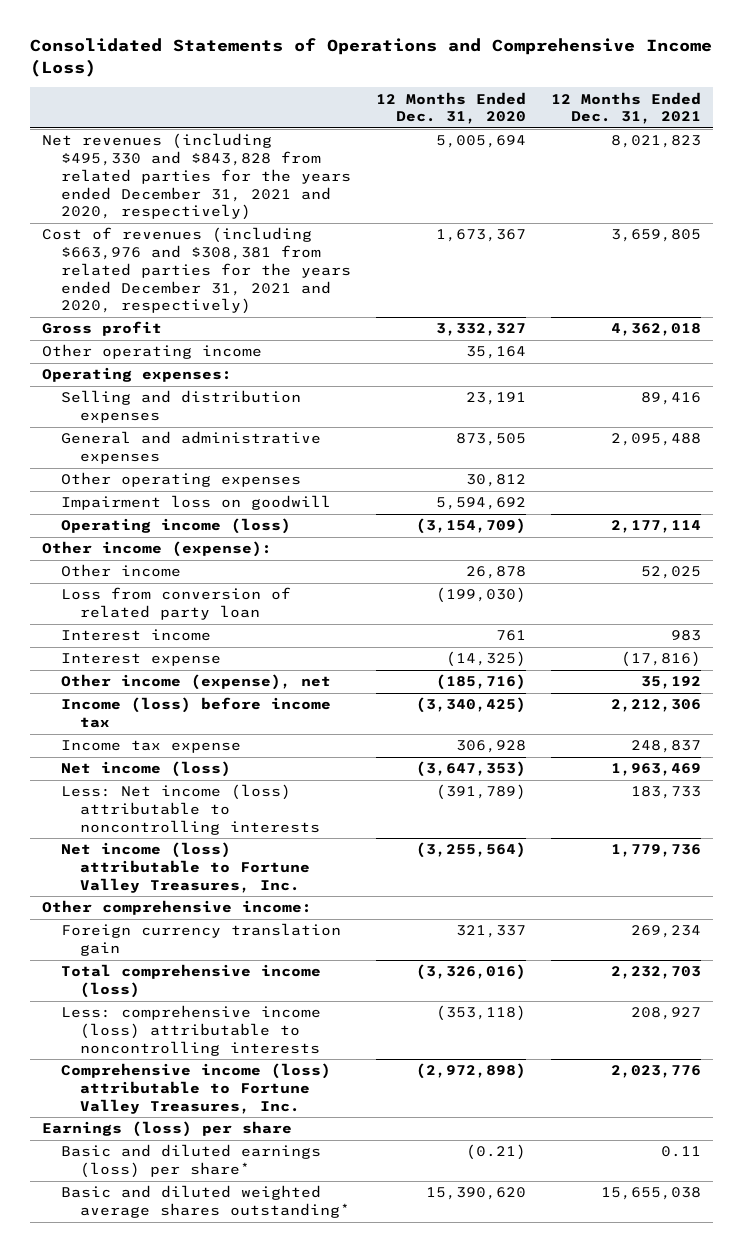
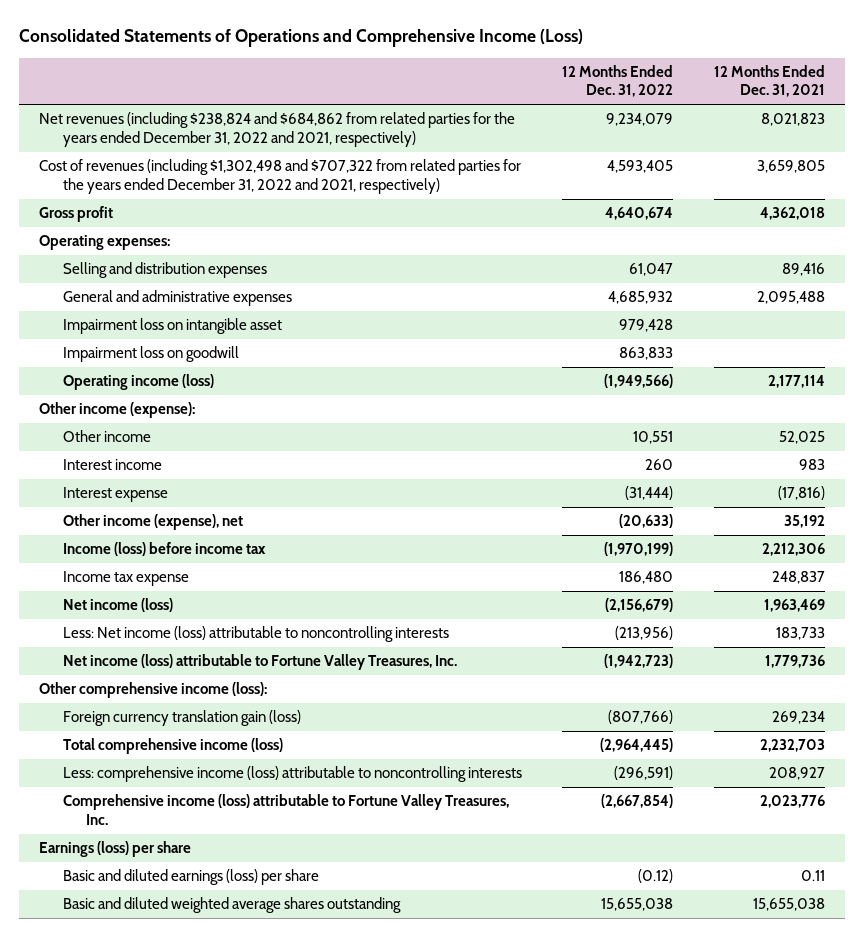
[375,91,526,125] 12 Months Ended Dec. 31, 2020 -> none
none -> [562,64,674,98] 12 Months Ended Dec. 31, 2022
[42,133,351,221] Net revenues (including $495,330 and $843,828 from related parties for the years ended December 31, 2021 and 2020, respectively) -> [39,112,516,147] Net revenues (including $238,824 and $684,862 from related parties for the years ended December 31, 2022 and 2021, respectively)
[42,227,351,315] Cost of revenues (including $663,976 and $308,381 from related parties for the years ended December 31, 2021 and 2020, respectively) -> [39,159,522,194] Cost of revenues (including $1,302,498 and $707,322 from related parties for the years ended December 31, 2022 and 2021, respectively)
[42,344,263,360] Other operating income -> none
[60,472,301,488] Other operating expenses -> none
none -> [62,318,282,335] Impairment loss on intangible asset
[60,587,291,621] Loss from conversion of related party loan -> none
[42,900,313,916] Other comprehensive income: -> [39,682,268,699] Other comprehensive income (loss):
[60,923,341,957] Foreign currency translation gain -> [62,710,301,727] Foreign currency translation gain (loss)
[60,1144,321,1179] Basic and diluted earnings (loss) per share* -> [62,869,319,886] Basic and diluted earnings (loss) per share
[60,1185,350,1219] Basic and diluted weighted average shares outstanding* -> [62,897,401,914] Basic and diluted weighted average shares outstanding

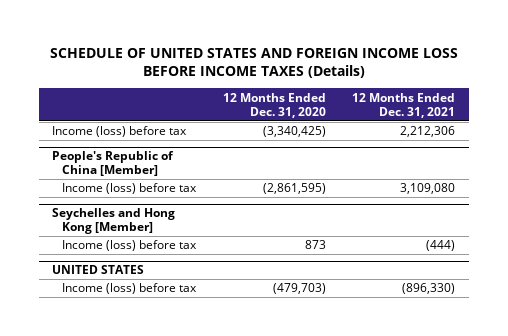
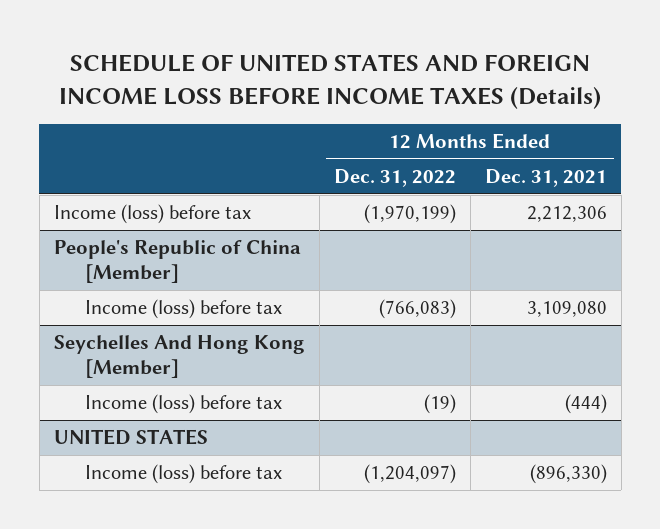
[222,92,326,118] 12 Months Ended Dec. 31, 2020 -> none
none -> [333,168,456,187] Dec. 31, 2022
[52,208,176,235] Seychelles and Hong Kong [Member] -> [53,335,305,379] Seychelles And Hong Kong [Member]

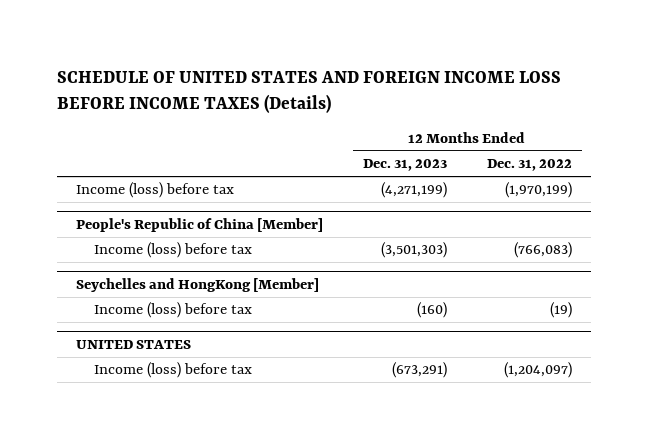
[484,168,607,187] Dec. 31, 2021 -> none
none -> [363,159,448,172] Dec. 31, 2023
[53,335,305,379] Seychelles And Hong Kong [Member] -> [76,278,320,293] Seychelles and HongKong [Member]

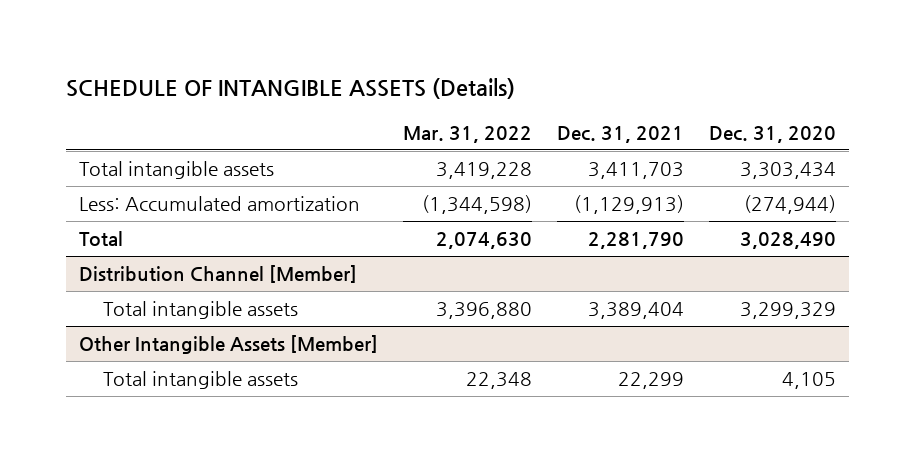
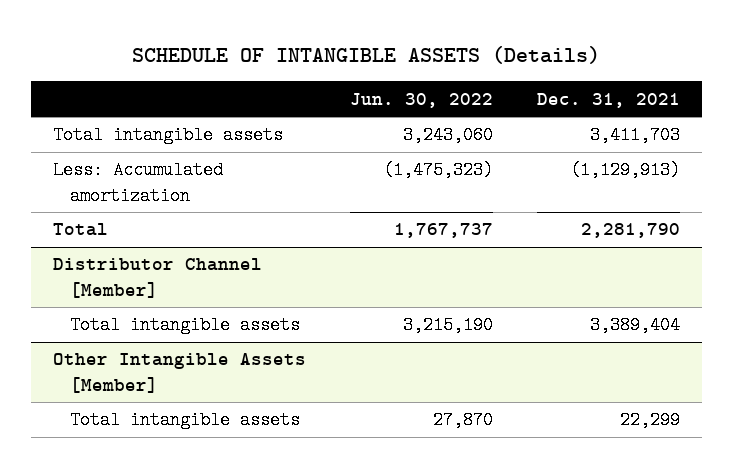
[402,125,532,143] Mar. 31, 2022 -> none
[709,125,837,143] Dec. 31, 2020 -> none
none -> [349,92,493,108] Jun. 30, 2022
[78,265,357,284] Distribution Channel [Member] -> [53,258,263,298] Distributor Channel [Member]

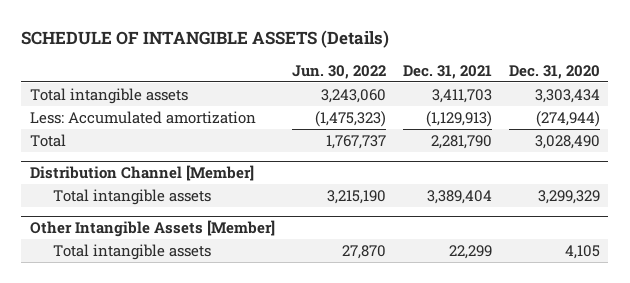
none -> [508,64,600,79] Dec. 31, 2020
[53,258,263,298] Distributor Channel [Member] -> [29,165,254,182] Distribution Channel [Member]

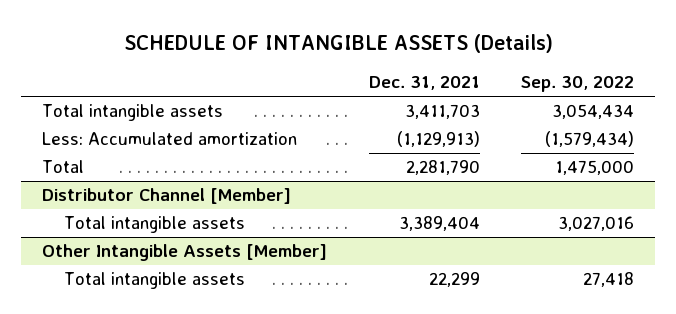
[291,64,386,79] Jun. 30, 2022 -> none
[508,64,600,79] Dec. 31, 2020 -> none
none -> [521,76,635,93] Sep. 30, 2022
[29,165,254,182] Distribution Channel [Member] -> [41,188,291,205] Distributor Channel [Member]

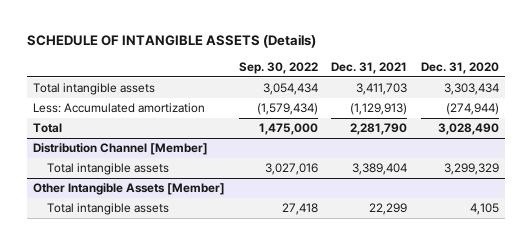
none -> [420,61,499,74] Dec. 31, 2020
[41,188,291,205] Distributor Channel [Member] -> [33,143,209,156] Distribution Channel [Member]

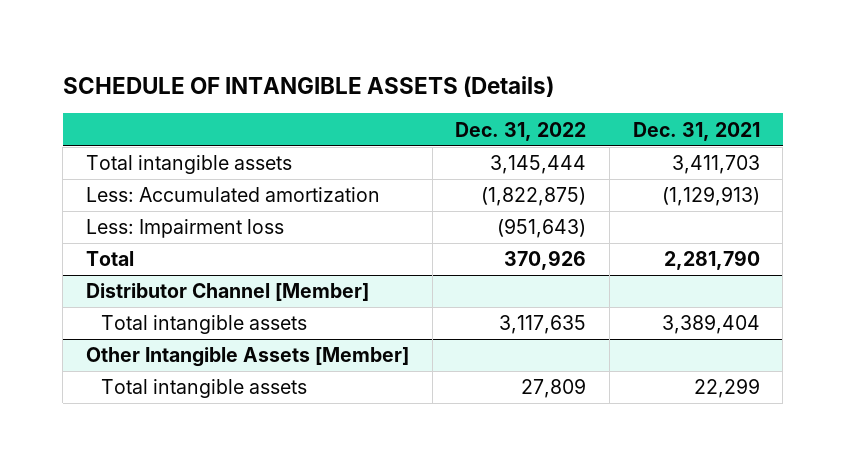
[238,61,318,74] Sep. 30, 2022 -> none
[420,61,499,74] Dec. 31, 2020 -> none
none -> [455,121,587,141] Dec. 31, 2022
none -> [86,219,285,239] Less: Impairment loss
[33,143,209,156] Distribution Channel [Member] -> [86,283,370,302] Distributor Channel [Member]

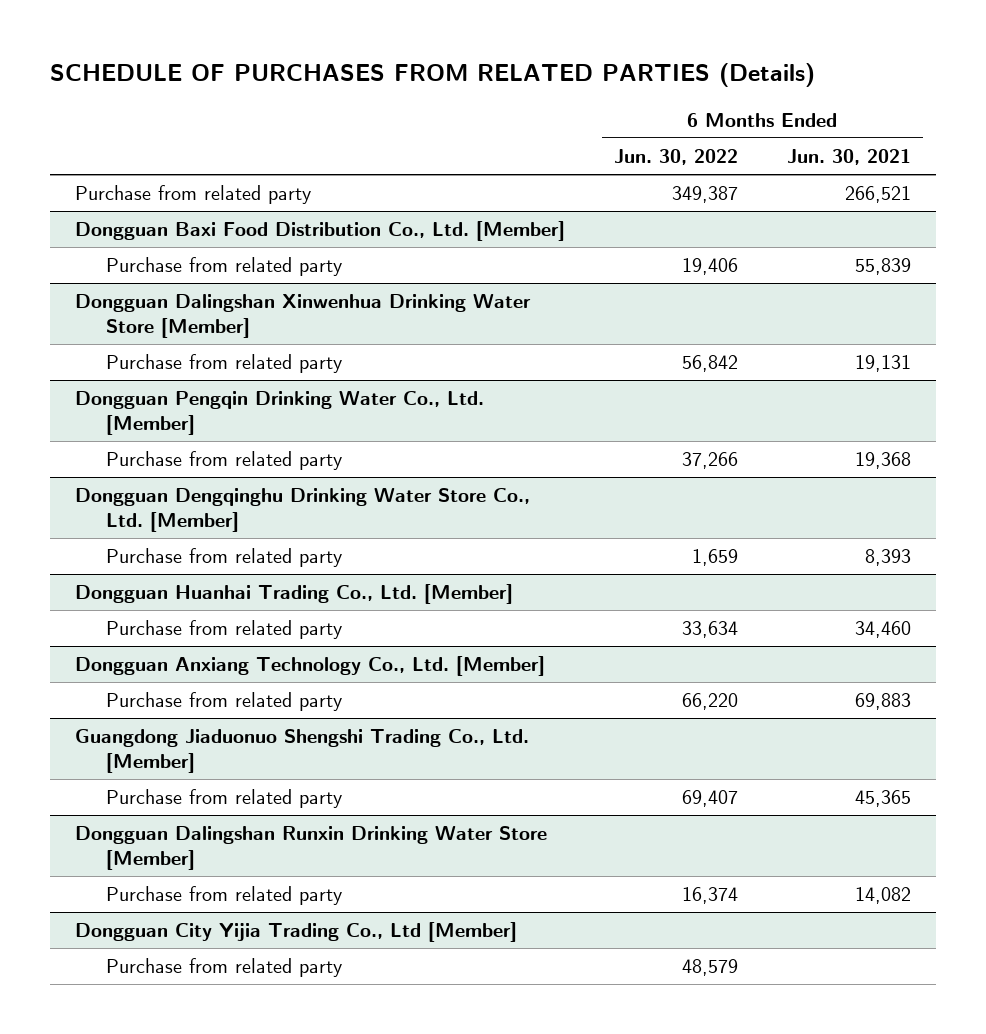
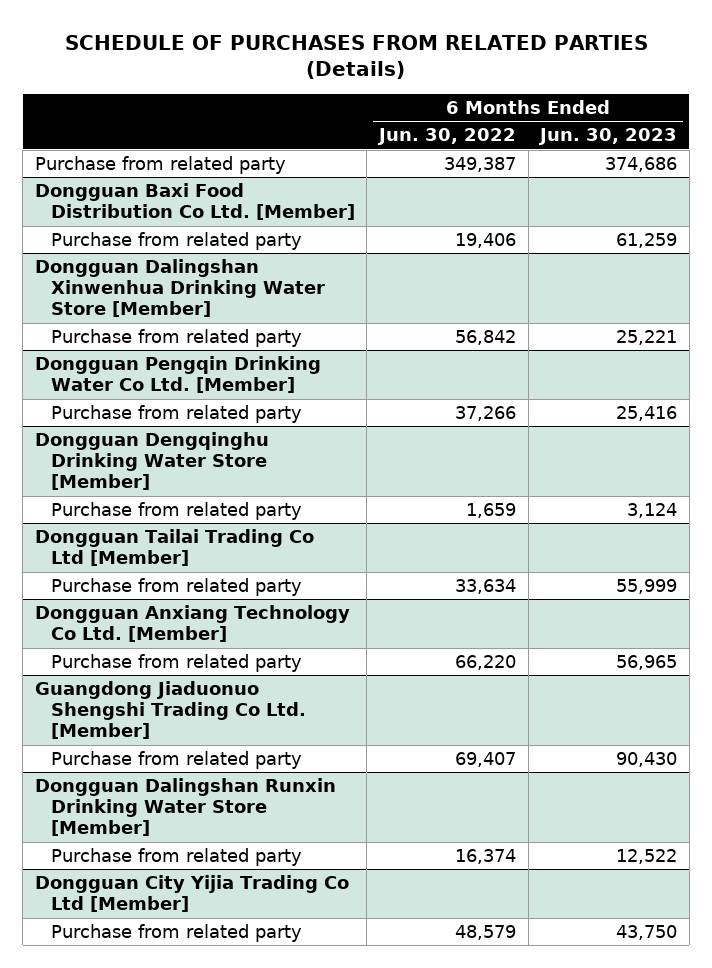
[787,149,912,166] Jun. 30, 2021 -> none
none -> [538,128,678,146] Jun. 30, 2023
[74,221,565,242] Dongguan Baxi Food Distribution Co., Ltd. [Member] -> [35,183,355,221] Dongguan Baxi Food Distribution Co Ltd. [Member]
[74,391,484,435] Dongguan Pengqin Drinking Water Co., Ltd. [Member] -> [35,356,322,394] Dongguan Pengqin Drinking Water Co Ltd. [Member]
[74,488,530,532] Dongguan Dengqinghu Drinking Water Store Co., Ltd. [Member] -> [35,432,270,491] Dongguan Dengqinghu Drinking Water Store [Member]
[74,584,513,605] Dongguan Huanhai Trading Co., Ltd. [Member] -> [35,529,315,567] Dongguan Tailai Trading Co Ltd [Member]
[74,656,545,677] Dongguan Anxiang Technology Co., Ltd. [Member] -> [35,605,351,643] Dongguan Anxiang Technology Co Ltd. [Member]
[74,729,529,773] Guangdong Jiaduonuo Shengshi Trading Co., Ltd. [Member] -> [35,681,306,740] Guangdong Jiaduonuo Shengshi Trading Co Ltd. [Member]
[74,922,517,943] Dongguan City Yijia Trading Co., Ltd [Member] -> [35,875,350,913] Dongguan City Yijia Trading Co Ltd [Member]

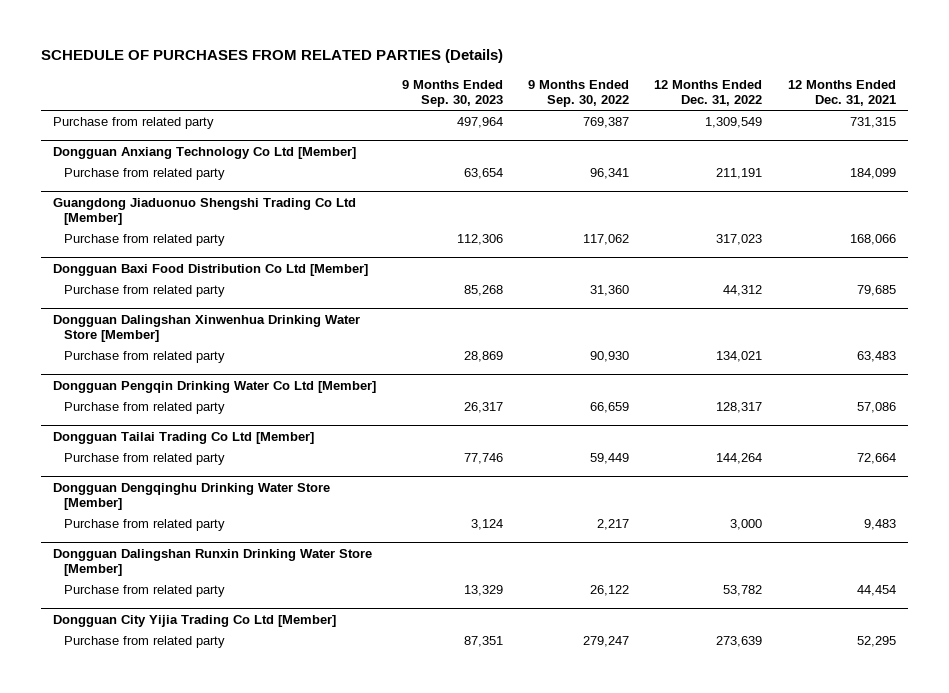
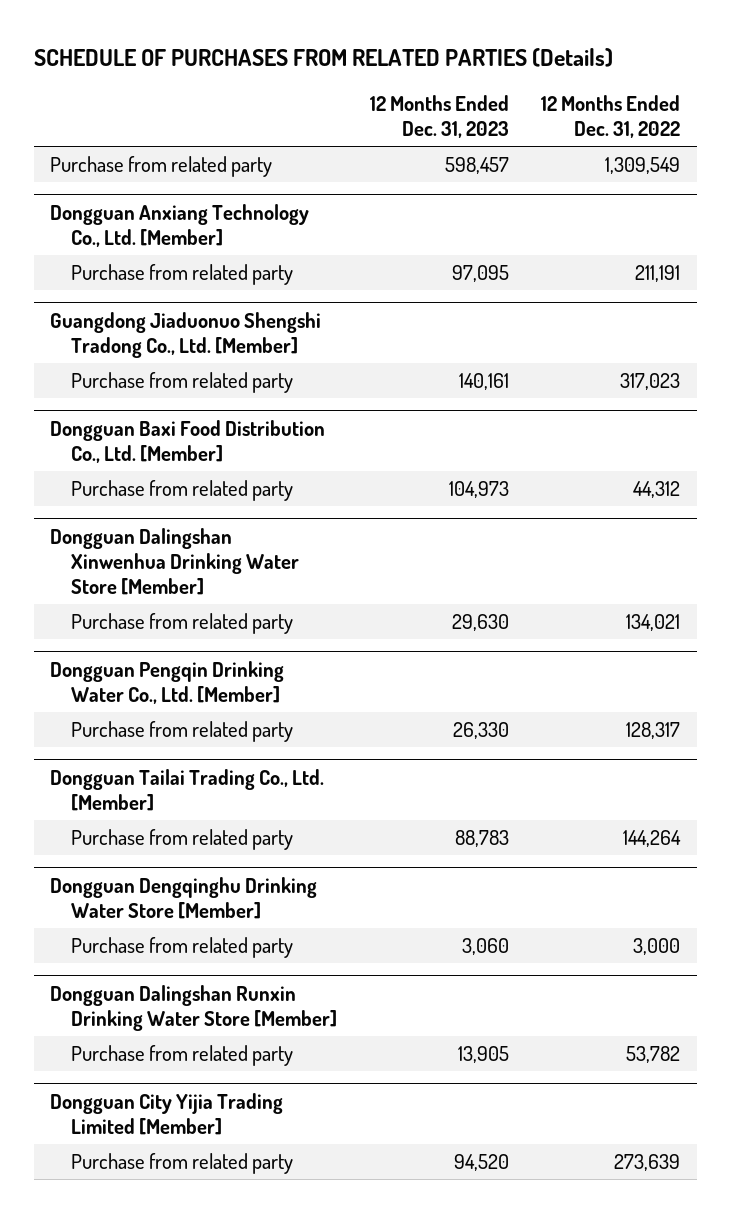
[401,79,503,107] 9 Months Ended Sep. 30, 2023 -> none
[527,79,629,107] 9 Months Ended Sep. 30, 2022 -> none
[787,79,896,106] 12 Months Ended Dec. 31, 2021 -> none
none -> [369,95,509,139] 12 Months Ended Dec. 31, 2023
[53,146,357,159] Dongguan Anxiang Technology Co Ltd [Member] -> [50,203,310,247] Dongguan Anxiang Technology Co., Ltd. [Member]
[53,197,357,226] Guangdong Jiaduonuo Shengshi Trading Co Ltd [Member] -> [50,311,322,358] Guangdong Jiaduonuo Shengshi Tradong Co., Ltd. [Member]
[53,263,369,276] Dongguan Baxi Food Distribution Co Ltd [Member] -> [50,419,326,463] Dongguan Baxi Food Distribution Co., Ltd. [Member]
[53,380,377,393] Dongguan Pengqin Drinking Water Co Ltd [Member] -> [50,660,285,704] Dongguan Pengqin Drinking Water Co., Ltd. [Member]
[53,431,315,444] Dongguan Tailai Trading Co Ltd [Member] -> [50,768,325,811] Dongguan Tailai Trading Co., Ltd. [Member]
[53,614,337,627] Dongguan City Yijia Trading Co Ltd [Member] -> [50,1092,284,1135] Dongguan City Yijia Trading Limited [Member]

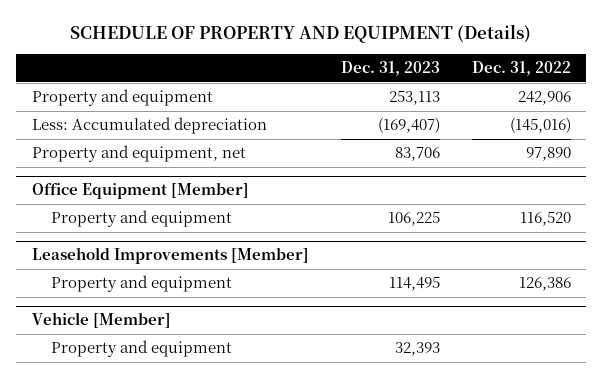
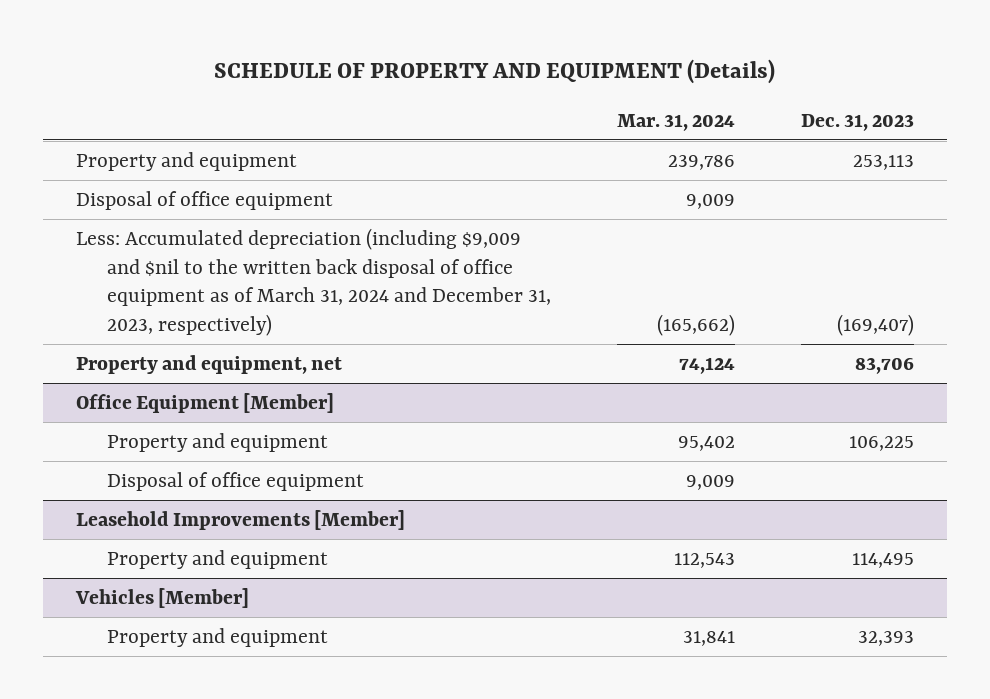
[471,61,571,77] Dec. 31, 2022 -> none
none -> [617,113,736,131] Mar. 31, 2024
none -> [75,191,333,211] Disposal of office equipment
[32,117,268,135] Less: Accumulated depreciation -> [75,228,552,337] Less: Accumulated depreciation (including $9,009 and $nil to the written back disposal of office equipment as of March 31, 2024 and December 31, 2023, respectively)
none -> [107,472,365,492] Disposal of office equipment
[32,312,172,329] Vehicle [Member] -> none
none -> [74,588,249,609] Vehicles [Member]

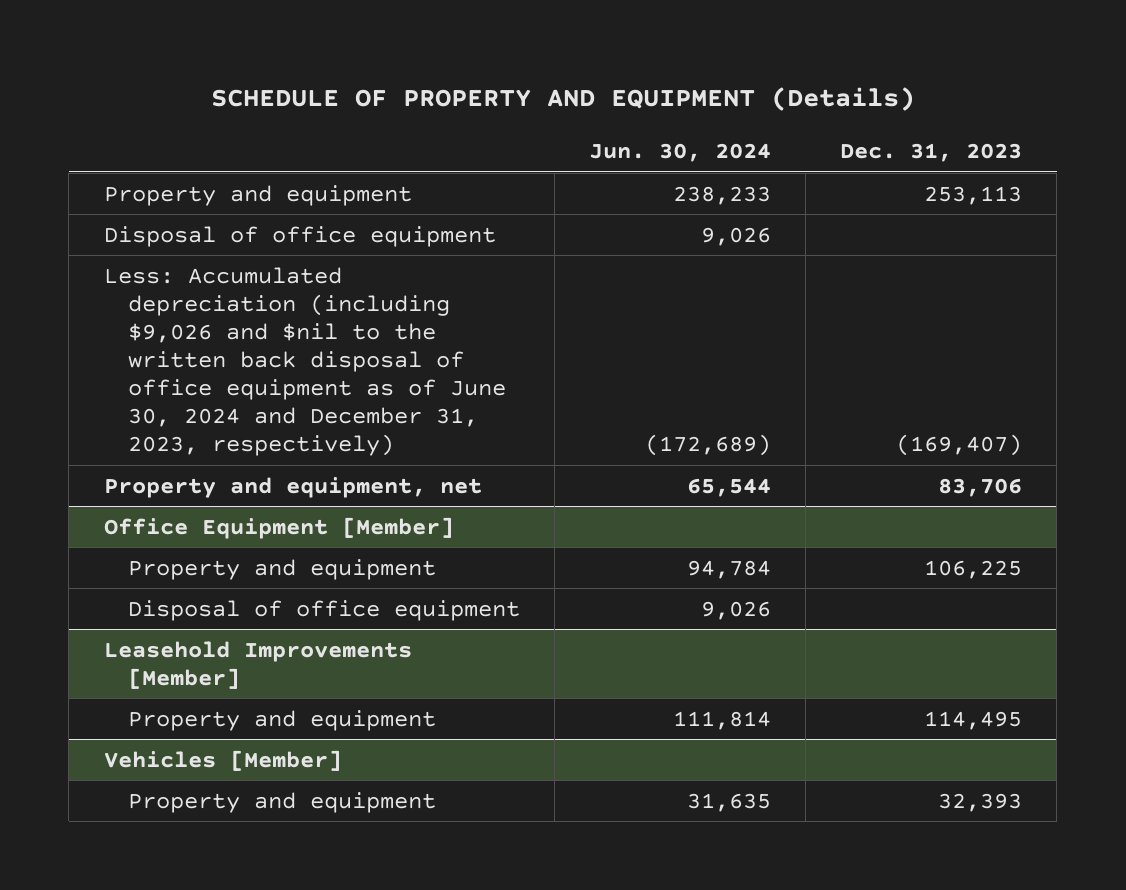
[617,113,736,131] Mar. 31, 2024 -> none
none -> [588,143,771,163] Jun. 30, 2024
[75,228,552,337] Less: Accumulated depreciation (including $9,009 and $nil to the written back disposal of office equipment as of March 31, 2024 and December 31, 2023, respectively) -> [103,266,506,457] Less: Accumulated depreciation (including $9,026 and $nil to the written back disposal of office equipment as of June 30, 2024 and December 31, 2023, respectively)

